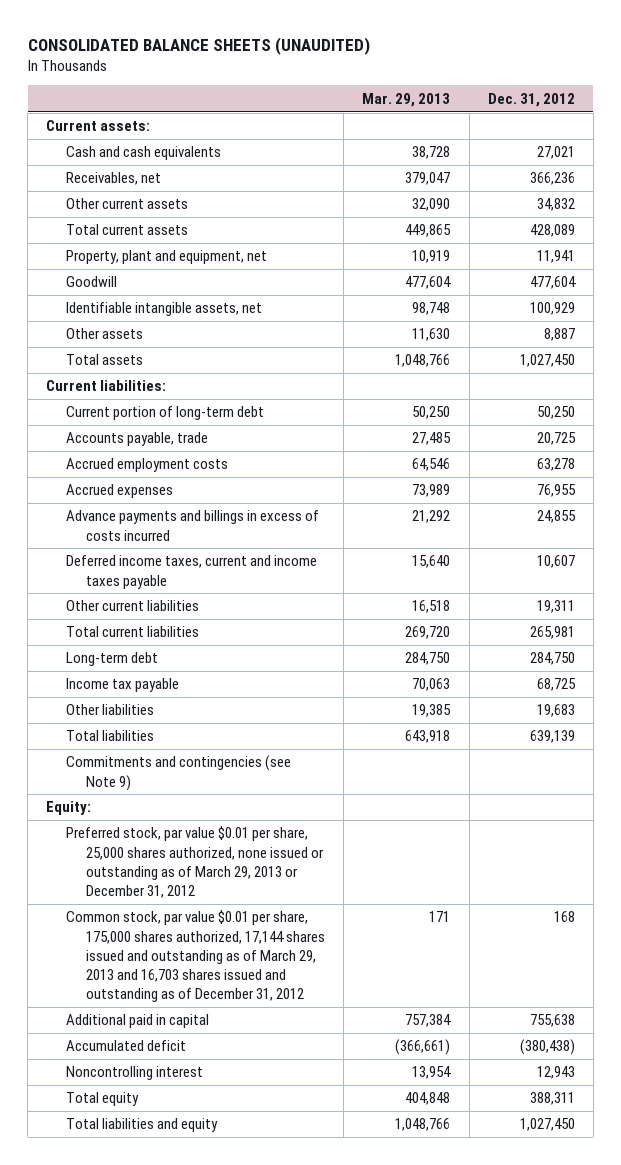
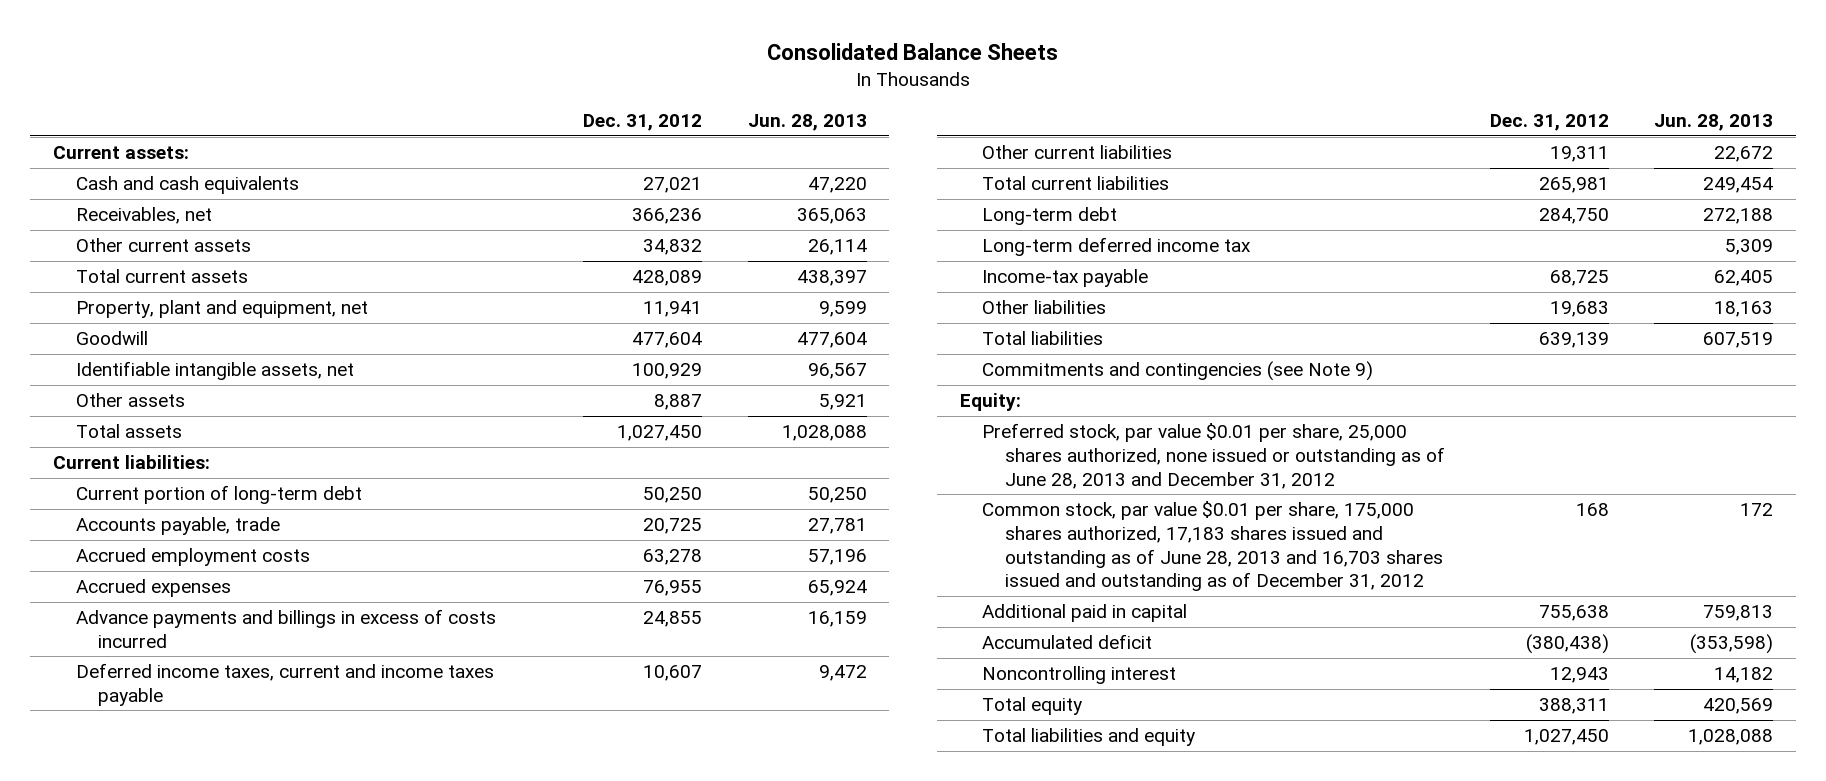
[27,36,370,55] CONSOLIDATED BALANCE SHEETS (UNAUDITED) -> [767,43,1059,61] Consolidated Balance Sheets
[362,92,451,107] Mar. 29, 2013 -> none
none -> [747,114,867,132] Jun. 28, 2013
none -> [982,237,1252,257] Long-term deferred income tax
[66,678,180,693] Income tax payable -> [982,269,1149,288] Income-tax payable
[66,826,325,898] Preferred stock, par value $0.01 per share, 25,000 shares authorized, none issued or outstanding as of March 29, 2013 or December 31, 2012 -> [982,423,1445,489] Preferred stock, par value $0.01 per share, 25,000 shares authorized, none issued or outstanding as of June 28, 2013 and December 31, 2012
[66,910,326,1003] Common stock, par value $0.01 per share, 175,000 shares authorized, 17,144 shares issued and outstanding as of March 29, 2013 and 16,703 shares issued and outstanding as of December 31, 2012 -> [982,501,1443,592] Common stock, par value $0.01 per share, 175,000 shares authorized, 17,183 shares issued and outstanding as of June 28, 2013 and 16,703 shares issued and outstanding as of December 31, 2012

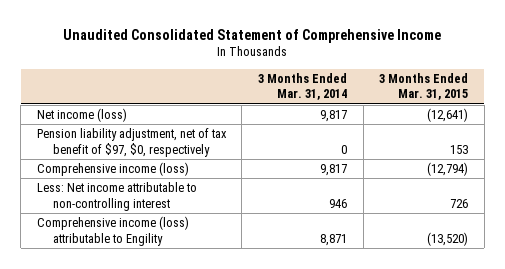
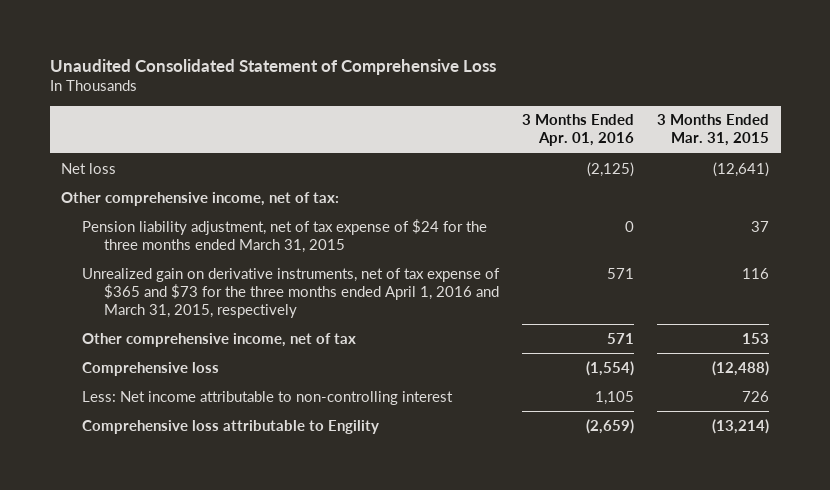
[63,28,442,43] Unaudited Consolidated Statement of Comprehensive Income -> [49,58,496,75] Unaudited Consolidated Statement of Comprehensive Loss
[257,72,347,101] 3 Months Ended Mar. 31, 2014 -> none
none -> [522,114,635,147] 3 Months Ended Apr. 01, 2016
[36,107,127,122] Net income (loss) -> [61,162,117,174] Net loss
none -> [61,191,340,206] Other comprehensive income, net of tax:
[36,127,227,157] Pension liability adjustment, net of tax benefit of $97, $0, respectively -> [82,218,488,253] Pension liability adjustment, net of tax expense of $24 for the three months ended March 31, 2015
[450,144,469,154] 153 -> [751,220,770,232] 37
none -> [82,267,501,318] Unrealized gain on derivative instruments, net of tax expense of $365 and $73 for the three months ended April 1, 2016 and March 31, 2015, respectively
none -> [82,332,357,347] Other comprehensive income, net of tax
[36,161,189,176] Comprehensive income (loss) -> [82,361,220,376] Comprehensive loss
[427,161,469,176] (12,794) -> [712,360,770,376] (12,488)
[36,215,189,246] Comprehensive income (loss) attributable to Engility -> [82,419,380,434] Comprehensive loss attributable to Engility
[427,231,469,246] (13,520) -> [712,418,770,434] (13,214)

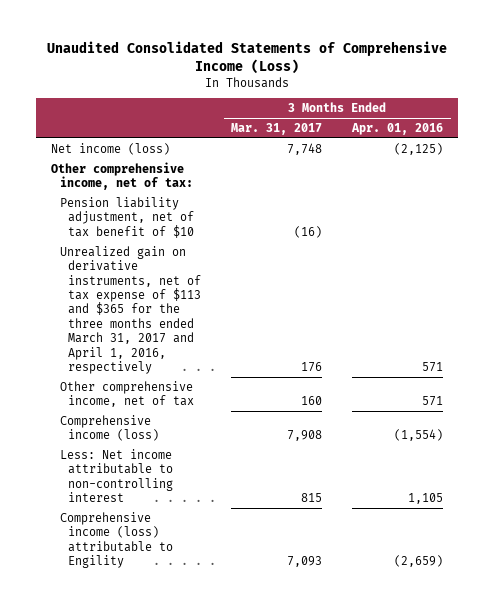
[49,58,496,75] Unaudited Consolidated Statement of Comprehensive Loss -> [46,41,447,75] Unaudited Consolidated Statements of Comprehensive Income (Loss)
[657,114,770,147] 3 Months Ended Mar. 31, 2015 -> none
none -> [231,123,323,136] Mar. 31, 2017
[61,162,117,174] Net loss -> [50,142,170,155] Net income (loss)
[82,218,488,253] Pension liability adjustment, net of tax expense of $24 for the three months ended March 31, 2015 -> none
none -> [59,196,195,238] Pension liability adjustment, net of tax benefit of $10
[82,267,501,318] Unrealized gain on derivative instruments, net of tax expense of $365 and $73 for the three months ended April 1, 2016 and March 31, 2015, respectively -> [59,245,202,374] Unrealized gain on derivative instruments, net of tax expense of $113 and $365 for the three months ended March 31, 2017 and April 1, 2016, respectively
[82,361,220,376] Comprehensive loss -> [59,414,160,442] Comprehensive income (loss)
[82,419,380,434] Comprehensive loss attributable to Engility -> [59,511,174,569] Comprehensive income (loss) attributable to Engility

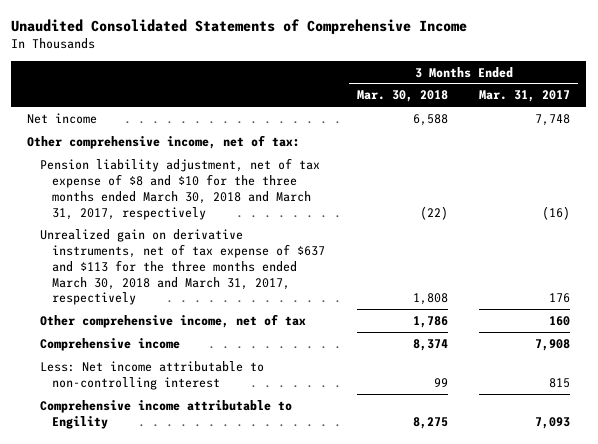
[46,41,447,75] Unaudited Consolidated Statements of Comprehensive Income (Loss) -> [11,18,468,34] Unaudited Consolidated Statements of Comprehensive Income
[351,123,444,136] Apr. 01, 2016 -> none
none -> [356,90,448,103] Mar. 30, 2018
[50,142,170,155] Net income (loss) -> [27,112,98,124] Net income
[59,196,195,238] Pension liability adjustment, net of tax benefit of $10 -> [39,157,320,220] Pension liability adjustment, net of tax expense of $8 and $10 for the three months ended March 30, 2018 and March 31, 2017, respectively
[59,245,202,374] Unrealized gain on derivative instruments, net of tax expense of $113 and $365 for the three months ended March 31, 2017 and April 1, 2016, respectively -> [39,228,326,306] Unrealized gain on derivative instruments, net of tax expense of $637 and $113 for the three months ended March 30, 2018 and March 31, 2017, respectively
[59,414,160,442] Comprehensive income (loss) -> [39,337,180,351] Comprehensive income
[59,511,174,569] Comprehensive income (loss) attributable to Engility -> [39,399,292,429] Comprehensive income attributable to Engility

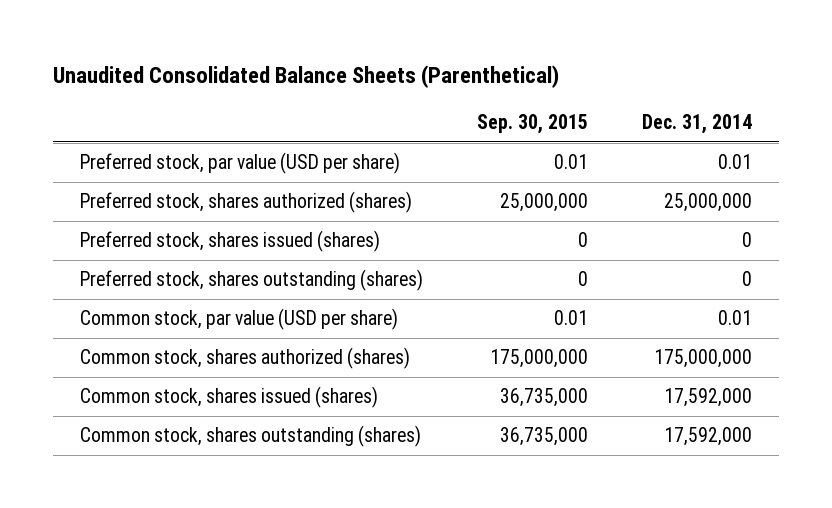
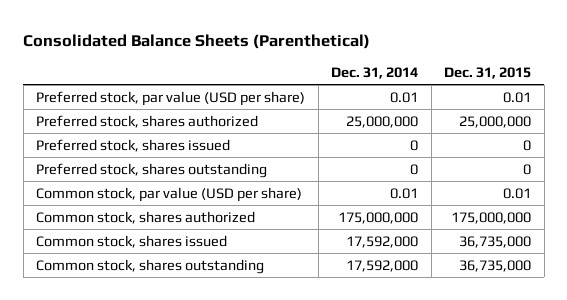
[52,65,559,89] Unaudited Consolidated Balance Sheets (Parenthetical) -> [23,33,371,49] Consolidated Balance Sheets (Parenthetical)
[476,114,588,135] Sep. 30, 2015 -> none
none -> [444,66,532,79] Dec. 31, 2015
[79,191,412,214] Preferred stock, shares authorized (shares) -> [36,114,259,128] Preferred stock, shares authorized
[79,230,380,253] Preferred stock, shares issued (shares) -> [36,138,231,152] Preferred stock, shares issued
[79,269,423,292] Preferred stock, shares outstanding (shares) -> [36,162,268,178] Preferred stock, shares outstanding
[79,347,410,370] Common stock, shares authorized (shares) -> [36,210,256,224] Common stock, shares authorized
[79,386,378,409] Common stock, shares issued (shares) -> [36,234,228,248] Common stock, shares issued
[79,425,421,448] Common stock, shares outstanding (shares) -> [36,258,265,274] Common stock, shares outstanding

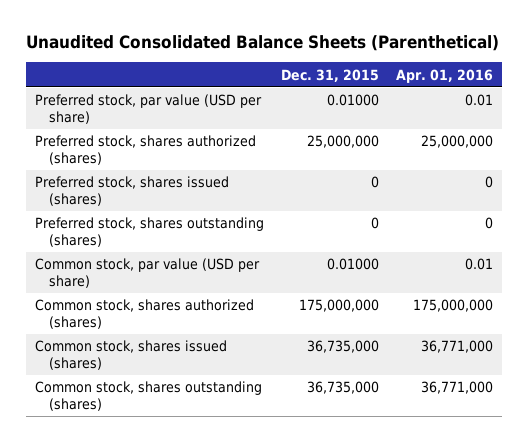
[23,33,371,49] Consolidated Balance Sheets (Parenthetical) -> [26,35,500,52] Unaudited Consolidated Balance Sheets (Parenthetical)
[331,66,419,79] Dec. 31, 2014 -> none
none -> [396,68,494,83] Apr. 01, 2016
[503,91,532,103] 0.01 -> [326,94,379,107] 0.01000
[36,114,259,128] Preferred stock, shares authorized -> [34,135,256,166] Preferred stock, shares authorized (shares)
[36,138,231,152] Preferred stock, shares issued -> [34,176,229,207] Preferred stock, shares issued (shares)
[36,162,268,178] Preferred stock, shares outstanding -> [34,217,264,248] Preferred stock, shares outstanding (shares)
[503,187,532,199] 0.01 -> [326,258,379,271] 0.01000
[36,210,256,224] Common stock, shares authorized -> [34,299,254,330] Common stock, shares authorized (shares)
[36,234,228,248] Common stock, shares issued -> [34,340,227,371] Common stock, shares issued (shares)
[36,258,265,274] Common stock, shares outstanding -> [34,381,262,412] Common stock, shares outstanding (shares)

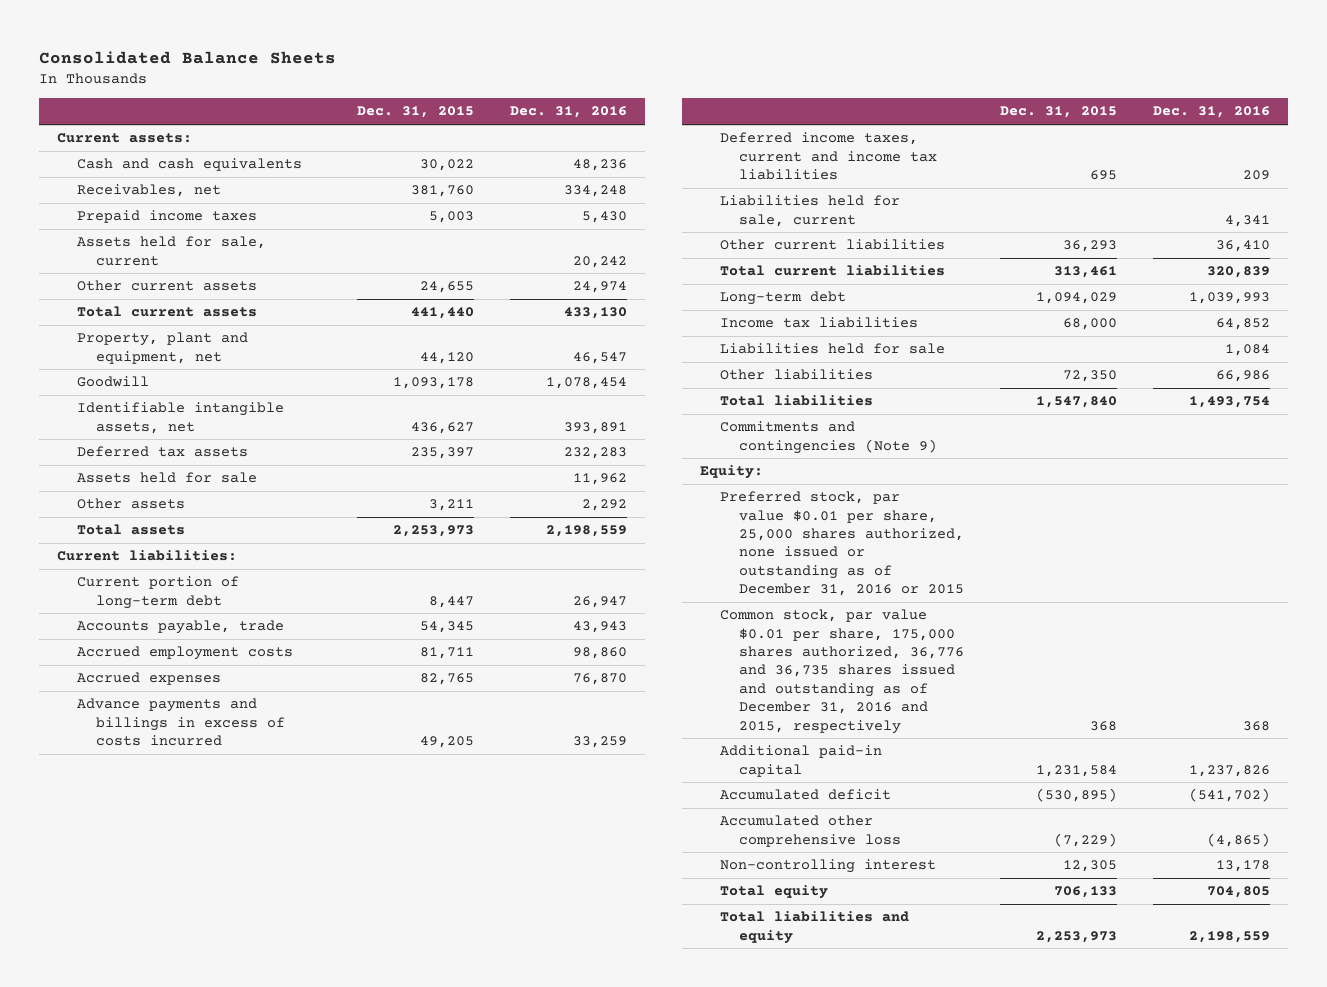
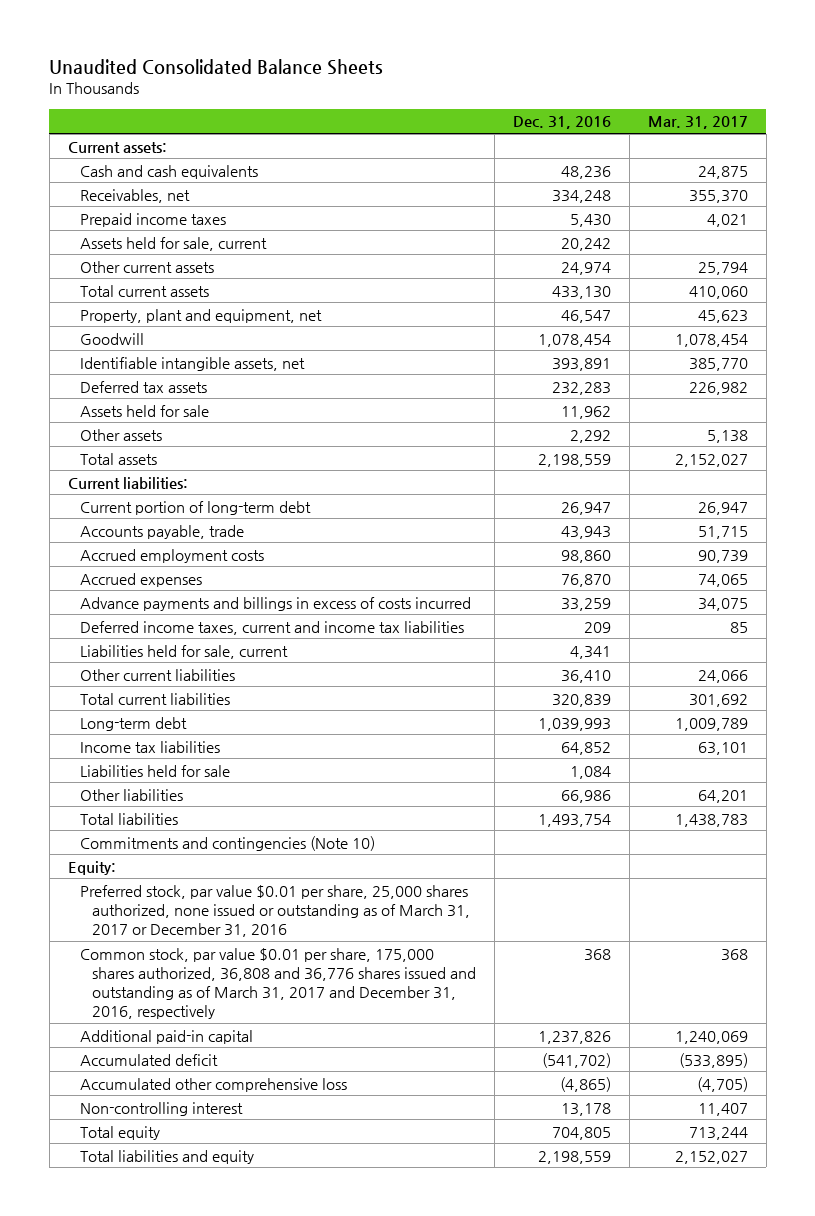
[39,50,337,64] Consolidated Balance Sheets -> [49,58,384,75] Unaudited Consolidated Balance Sheets
[357,106,475,119] Dec. 31, 2015 -> none
none -> [647,116,748,130] Mar. 31, 2017
[719,421,938,454] Commitments and contingencies (Note 9) -> [79,835,375,851] Commitments and contingencies (Note 10)
[719,491,965,597] Preferred stock, par value $0.01 per share, 25,000 shares authorized, none issued or outstanding as of December 31, 2016 or 2015 -> [79,884,471,937] Preferred stock, par value $0.01 per share, 25,000 shares authorized, none issued or outstanding as of March 31, 2017 or December 31, 2016
[719,609,965,734] Common stock, par value $0.01 per share, 175,000 shares authorized, 36,776 and 36,735 shares issued and outstanding as of December 31, 2016 and 2015, respectively -> [79,947,477,1019] Common stock, par value $0.01 per share, 175,000 shares authorized, 36,808 and 36,776 shares issued and outstanding as of March 31, 2017 and December 31, 2016, respectively

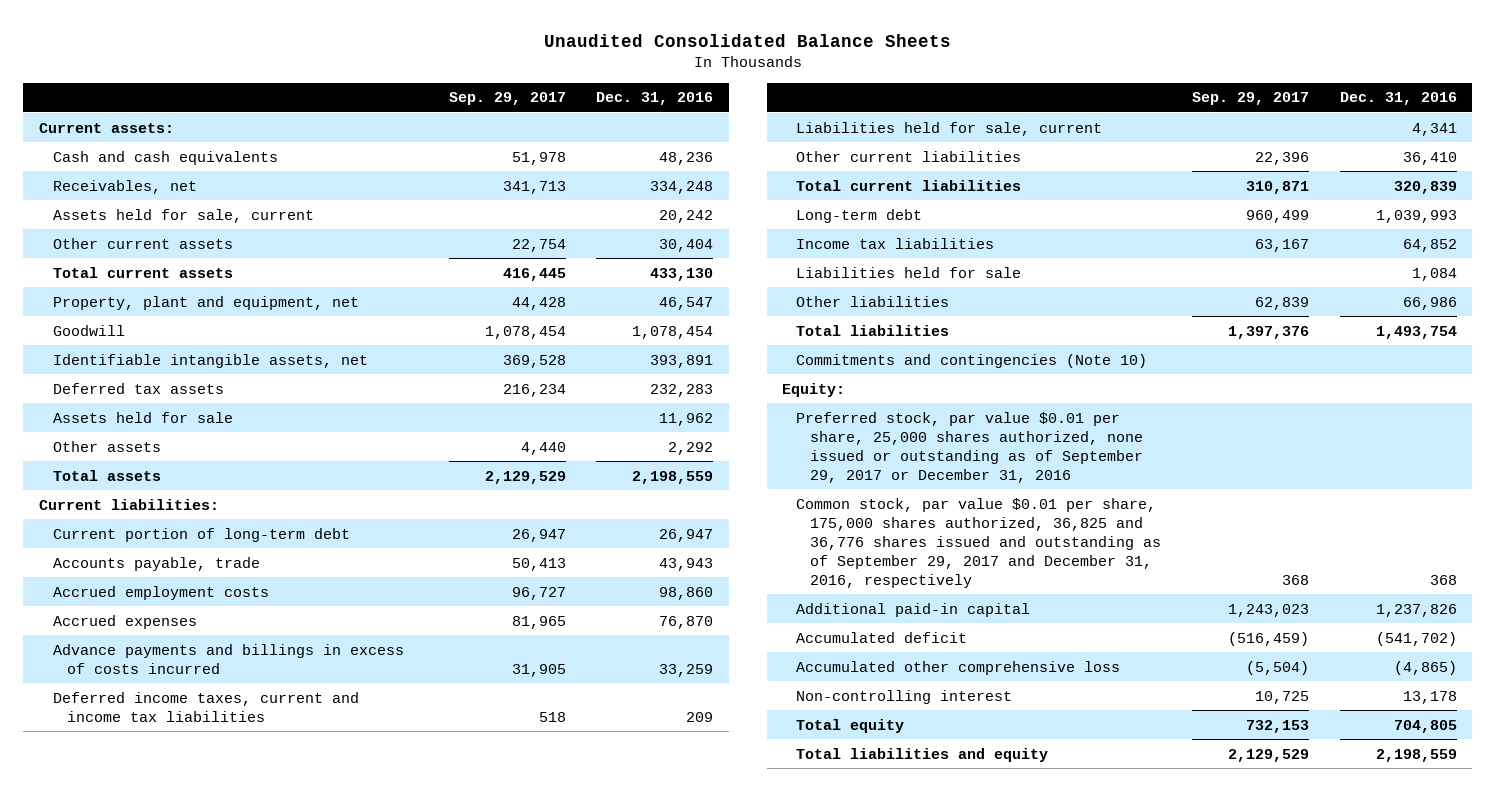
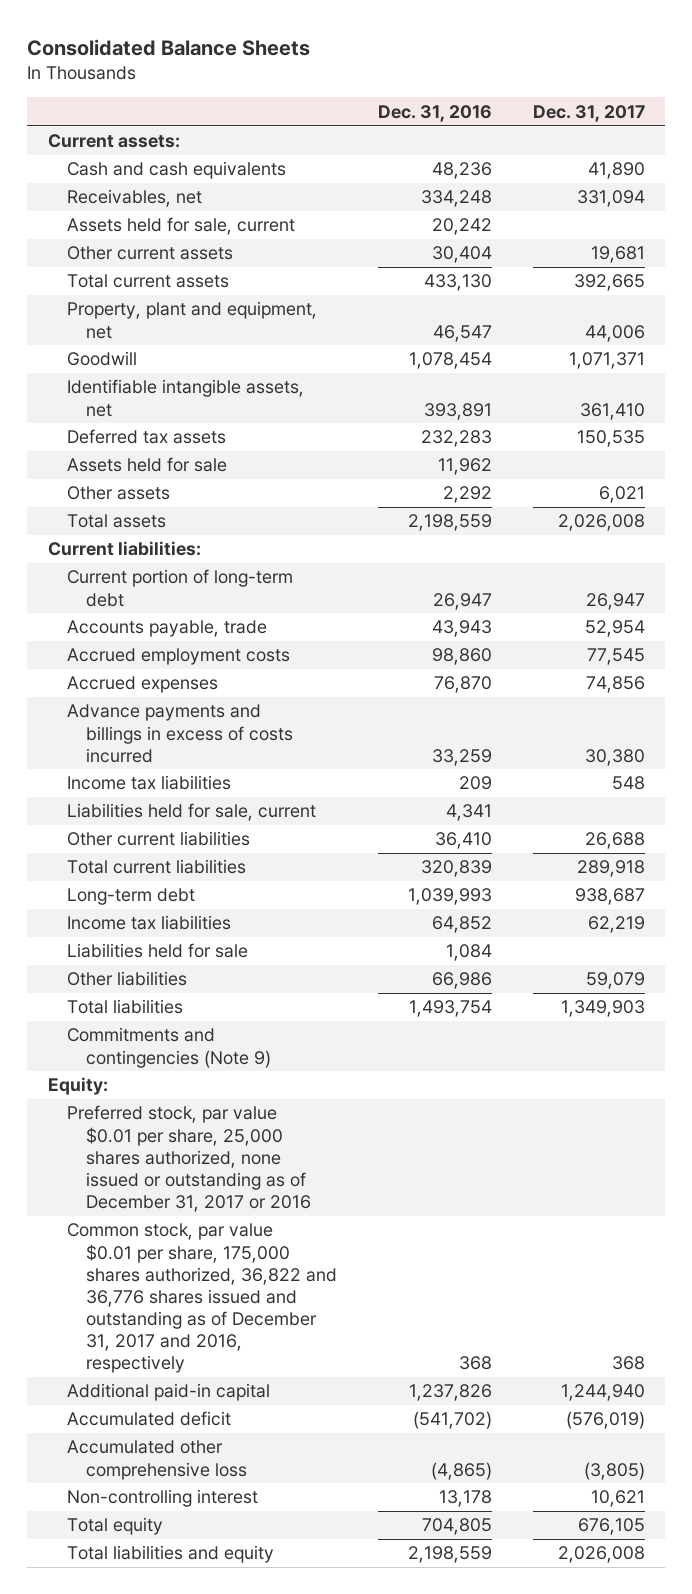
[543,33,951,47] Unaudited Consolidated Balance Sheets -> [27,39,311,57] Consolidated Balance Sheets
[448,92,566,106] Sep. 29, 2017 -> none
none -> [532,104,645,122] Dec. 31, 2017
[52,691,359,722] Deferred income taxes, current and income tax liabilities -> [67,775,232,791] Income tax liabilities
[796,353,1148,368] Commitments and contingencies (Note 10) -> [67,1027,272,1068] Commitments and contingencies (Note 9)
[796,411,1144,483] Preferred stock, par value $0.01 per share, 25,000 shares authorized, none issued or outstanding as of September 29, 2017 or December 31, 2016 -> [67,1105,312,1212] Preferred stock, par value $0.01 per share, 25,000 shares authorized, none issued or outstanding as of December 31, 2017 or 2016
[796,497,1162,588] Common stock, par value $0.01 per share, 175,000 shares authorized, 36,825 and 36,776 shares issued and outstanding as of September 29, 2017 and December 31, 2016, respectively -> [67,1223,338,1374] Common stock, par value $0.01 per share, 175,000 shares authorized, 36,822 and 36,776 shares issued and outstanding as of December 31, 2017 and 2016, respectively

